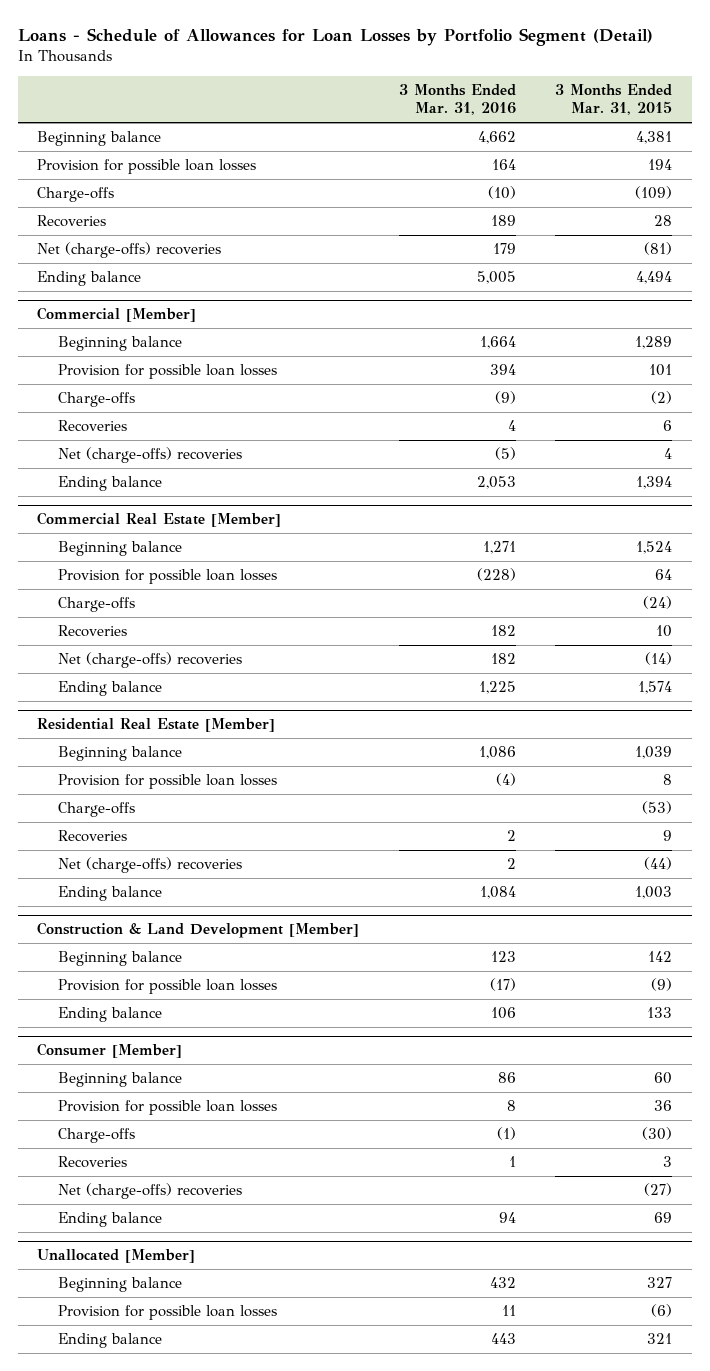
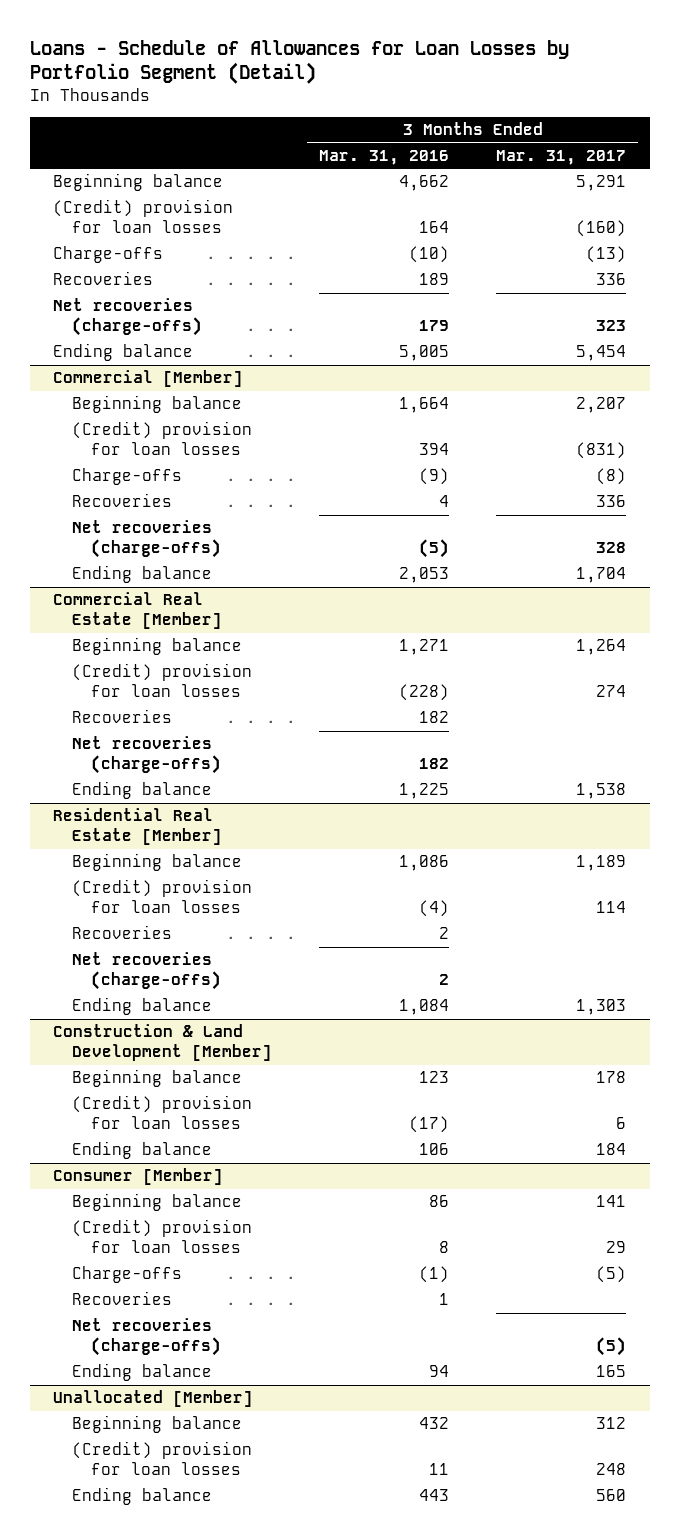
[555,83,673,116] 3 Months Ended Mar. 31, 2015 -> none
none -> [496,149,627,165] Mar. 31, 2017
[37,158,257,174] Provision for possible loan losses -> [53,199,234,234] (Credit) provision for loan losses
[37,241,222,258] Net (charge-offs) recoveries -> [53,298,203,337] Net recoveries (charge-offs)
[57,363,277,379] Provision for possible loan losses -> [72,421,253,456] (Credit) provision for loan losses
[57,446,242,463] Net (charge-offs) recoveries -> [72,520,221,559] Net recoveries (charge-offs)
[57,596,135,612] Charge-offs -> none
[57,568,277,584] Provision for possible loan losses -> [72,663,253,698] (Credit) provision for loan losses
[57,651,242,668] Net (charge-offs) recoveries -> [72,736,221,775] Net recoveries (charge-offs)
[57,801,135,817] Charge-offs -> none
[57,773,277,789] Provision for possible loan losses -> [72,879,253,914] (Credit) provision for loan losses
[57,856,242,873] Net (charge-offs) recoveries -> [72,952,221,991] Net recoveries (charge-offs)
[57,978,277,994] Provision for possible loan losses -> [72,1095,253,1130] (Credit) provision for loan losses
[57,1099,277,1115] Provision for possible loan losses -> [72,1219,253,1254] (Credit) provision for loan losses
[57,1182,242,1199] Net (charge-offs) recoveries -> [72,1318,221,1357] Net recoveries (charge-offs)
[57,1304,277,1320] Provision for possible loan losses -> [72,1441,253,1476] (Credit) provision for loan losses

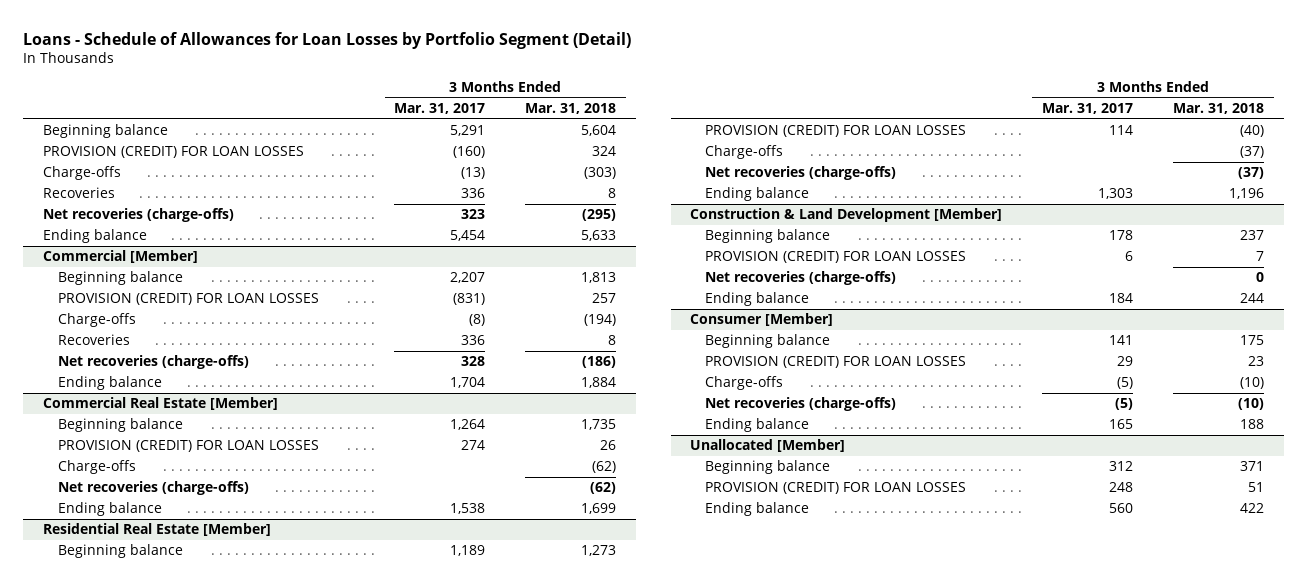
[319,149,450,165] Mar. 31, 2016 -> none
none -> [525,103,617,115] Mar. 31, 2018
[53,199,234,234] (Credit) provision for loan losses -> [42,146,304,159] PROVISION (CREDIT) FOR LOAN LOSSES
[72,421,253,456] (Credit) provision for loan losses -> [57,293,319,306] PROVISION (CREDIT) FOR LOAN LOSSES
[72,709,173,724] Recoveries -> none
[72,663,253,698] (Credit) provision for loan losses -> [57,440,319,453] PROVISION (CREDIT) FOR LOAN LOSSES
none -> [57,460,136,475] Charge-offs
[72,925,173,940] Recoveries -> none
[72,879,253,914] (Credit) provision for loan losses -> [705,125,967,138] PROVISION (CREDIT) FOR LOAN LOSSES
none -> [705,145,784,160] Charge-offs
[72,1095,253,1130] (Credit) provision for loan losses -> [705,251,967,264] PROVISION (CREDIT) FOR LOAN LOSSES
none -> [705,271,897,286] Net recoveries (charge-offs)
[72,1219,253,1254] (Credit) provision for loan losses -> [705,356,967,369] PROVISION (CREDIT) FOR LOAN LOSSES
[72,1291,173,1306] Recoveries -> none
[72,1441,253,1476] (Credit) provision for loan losses -> [705,482,967,495] PROVISION (CREDIT) FOR LOAN LOSSES

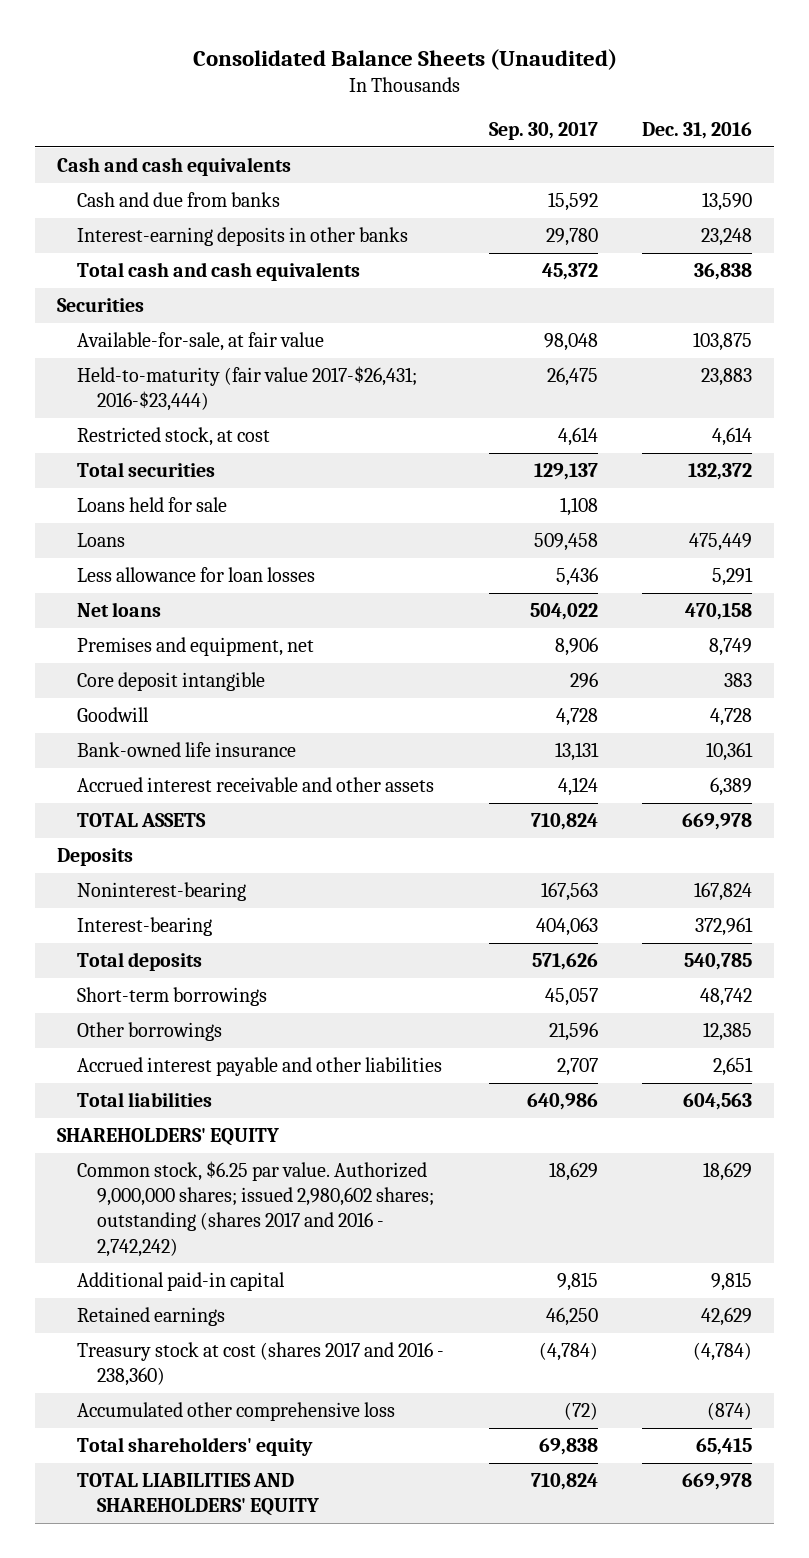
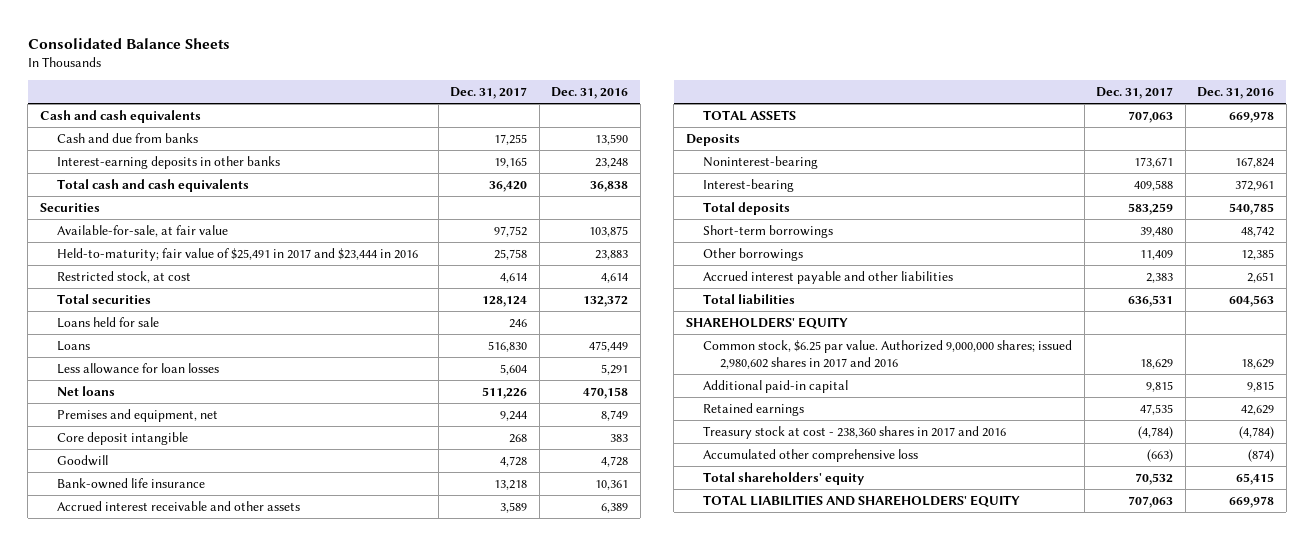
[192,48,617,70] Consolidated Balance Sheets (Unaudited) -> [27,37,230,49] Consolidated Balance Sheets
[488,122,598,141] Sep. 30, 2017 -> none
none -> [450,87,528,100] Dec. 31, 2017
[77,366,418,412] Held-to-maturity (fair value 2017-$26,431; 2016-$23,444) -> [57,247,419,261] Held-to-maturity; fair value of $25,491 in 2017 and $23,444 in 2016
[77,1161,435,1257] Common stock, $6.25 par value. Authorized 9,000,000 shares; issued 2,980,602 shares; outstanding (shares 2017 and 2016 - 2,742,242) -> [703,339,1073,369] Common stock, $6.25 par value. Authorized 9,000,000 shares; issued 2,980,602 shares in 2017 and 2016
[77,1342,445,1387] Treasury stock at cost (shares 2017 and 2016 - 238,360) -> [703,425,1007,439] Treasury stock at cost - 238,360 shares in 2017 and 2016

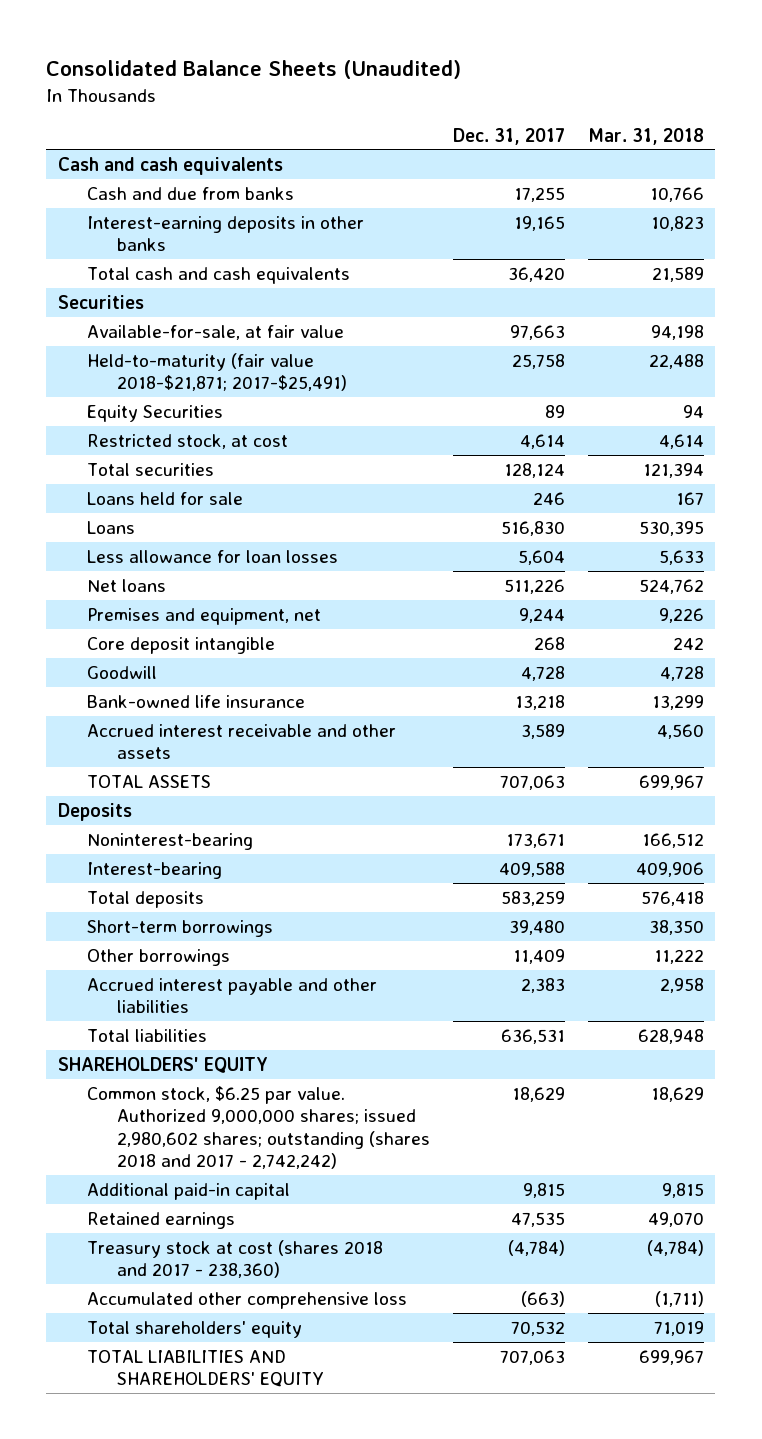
[27,37,230,49] Consolidated Balance Sheets -> [46,59,462,79] Consolidated Balance Sheets (Unaudited)
[551,87,629,100] Dec. 31, 2016 -> none
none -> [587,127,704,145] Mar. 31, 2018
[494,225,528,237] 97,752 -> [509,324,565,340] 97,663
[57,247,419,261] Held-to-maturity; fair value of $25,491 in 2017 and $23,444 in 2016 -> [87,352,347,392] Held-to-maturity (fair value 2018-$21,871; 2017-$25,491)
none -> [87,404,224,422] Equity Securities
[703,339,1073,369] Common stock, $6.25 par value. Authorized 9,000,000 shares; issued 2,980,602 shares in 2017 and 2016 -> [87,1085,430,1170] Common stock, $6.25 par value. Authorized 9,000,000 shares; issued 2,980,602 shares; outstanding (shares 2018 and 2017 - 2,742,242)
[703,425,1007,439] Treasury stock at cost - 238,360 shares in 2017 and 2016 -> [87,1239,384,1279] Treasury stock at cost (shares 2018 and 2017 - 238,360)

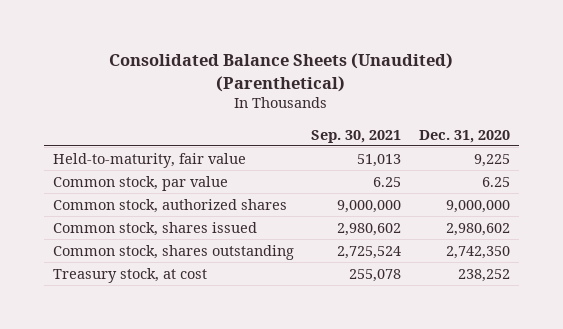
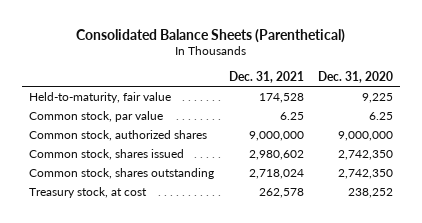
[109,53,454,92] Consolidated Balance Sheets (Unaudited) (Parenthetical) -> [76,28,346,43] Consolidated Balance Sheets (Parenthetical)
[311,129,402,143] Sep. 30, 2021 -> none
none -> [228,70,304,83] Dec. 31, 2021
[446,222,511,236] 2,980,602 -> [338,149,394,160] 2,742,350

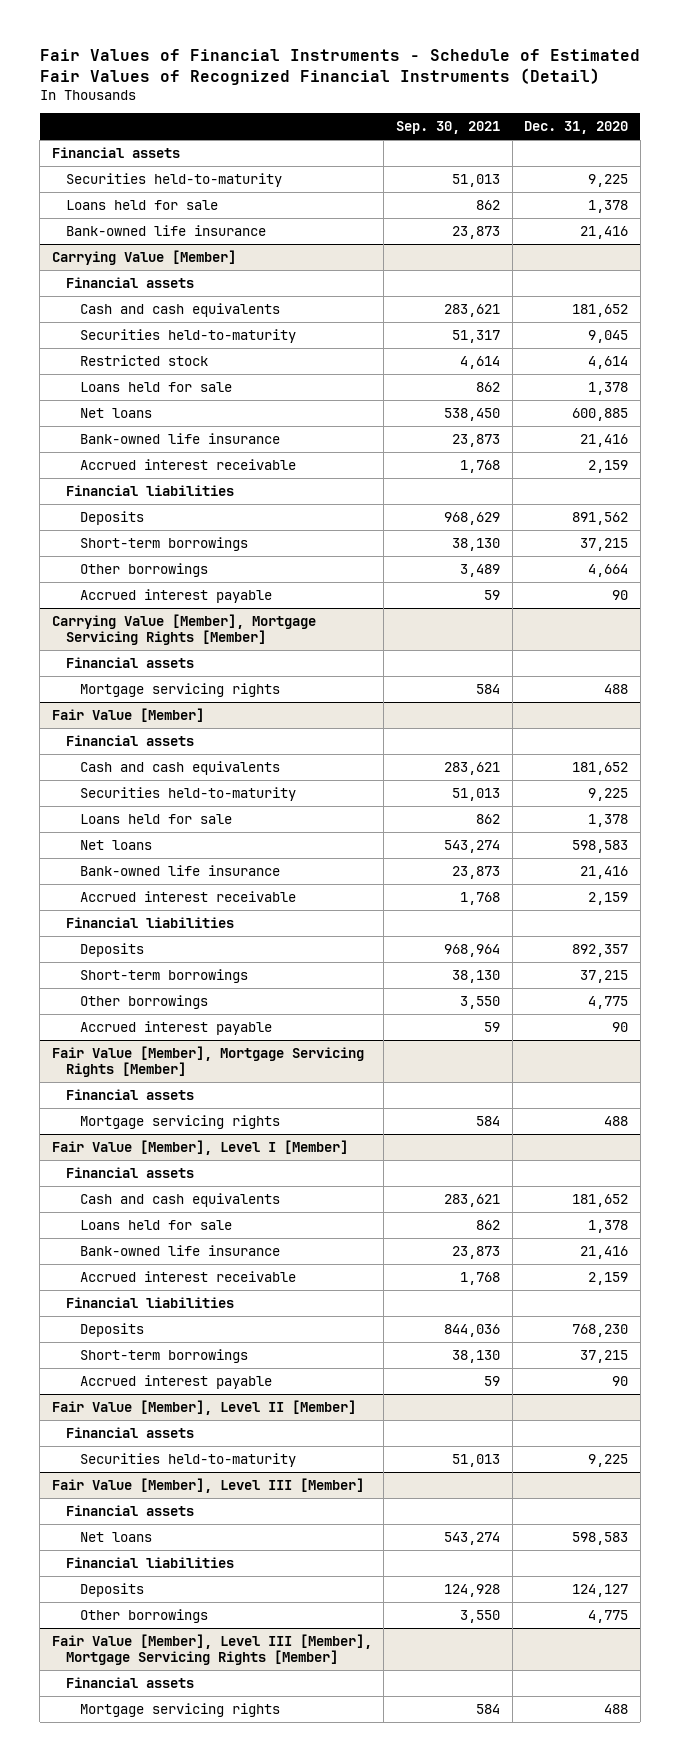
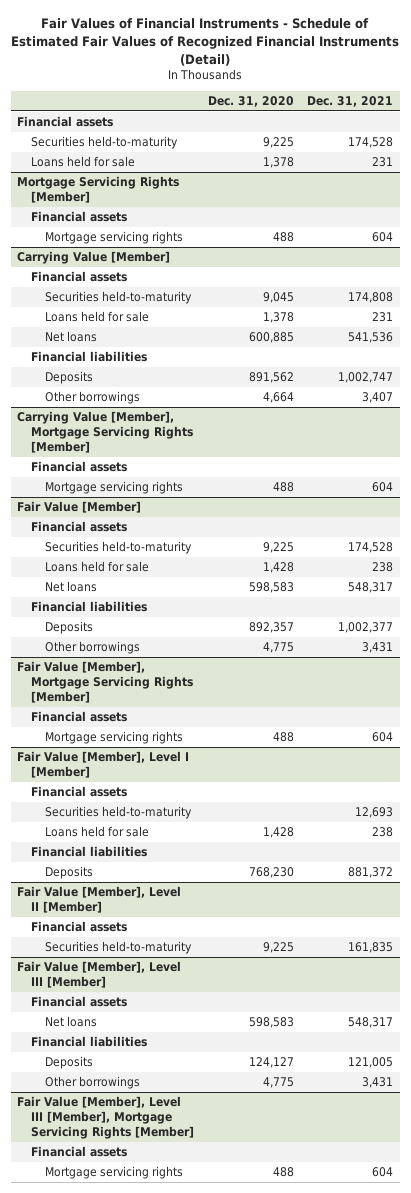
[396,121,501,135] Sep. 30, 2021 -> none
none -> [307,95,394,107] Dec. 31, 2021
[65,224,266,236] Bank-owned life insurance -> none
none -> [17,176,180,204] Mortgage Servicing Rights [Member]
none -> [31,211,128,223] Financial assets
none -> [44,231,183,245] Mortgage servicing rights
[79,302,280,317] Cash and cash equivalents -> none
[79,354,208,366] Restricted stock -> none
[79,432,280,444] Bank-owned life insurance -> none
[79,458,296,470] Accrued interest receivable -> none
[79,536,248,551] Short-term borrowings -> none
[79,588,272,603] Accrued interest payable -> none
[79,760,280,775] Cash and cash equivalents -> none
[588,813,629,827] 1,378 -> [262,562,294,574] 1,428
[79,864,280,876] Bank-owned life insurance -> none
[79,890,296,902] Accrued interest receivable -> none
[79,968,248,983] Short-term borrowings -> none
[79,1020,272,1035] Accrued interest payable -> none
[79,1192,280,1207] Cash and cash equivalents -> none
[79,1244,280,1256] Bank-owned life insurance -> none
[79,1270,296,1282] Accrued interest receivable -> none
none -> [44,806,192,820] Securities held-to-maturity
[588,1219,629,1233] 1,378 -> [262,827,294,839] 1,428
[79,1348,248,1363] Short-term borrowings -> none
[79,1374,272,1389] Accrued interest payable -> none

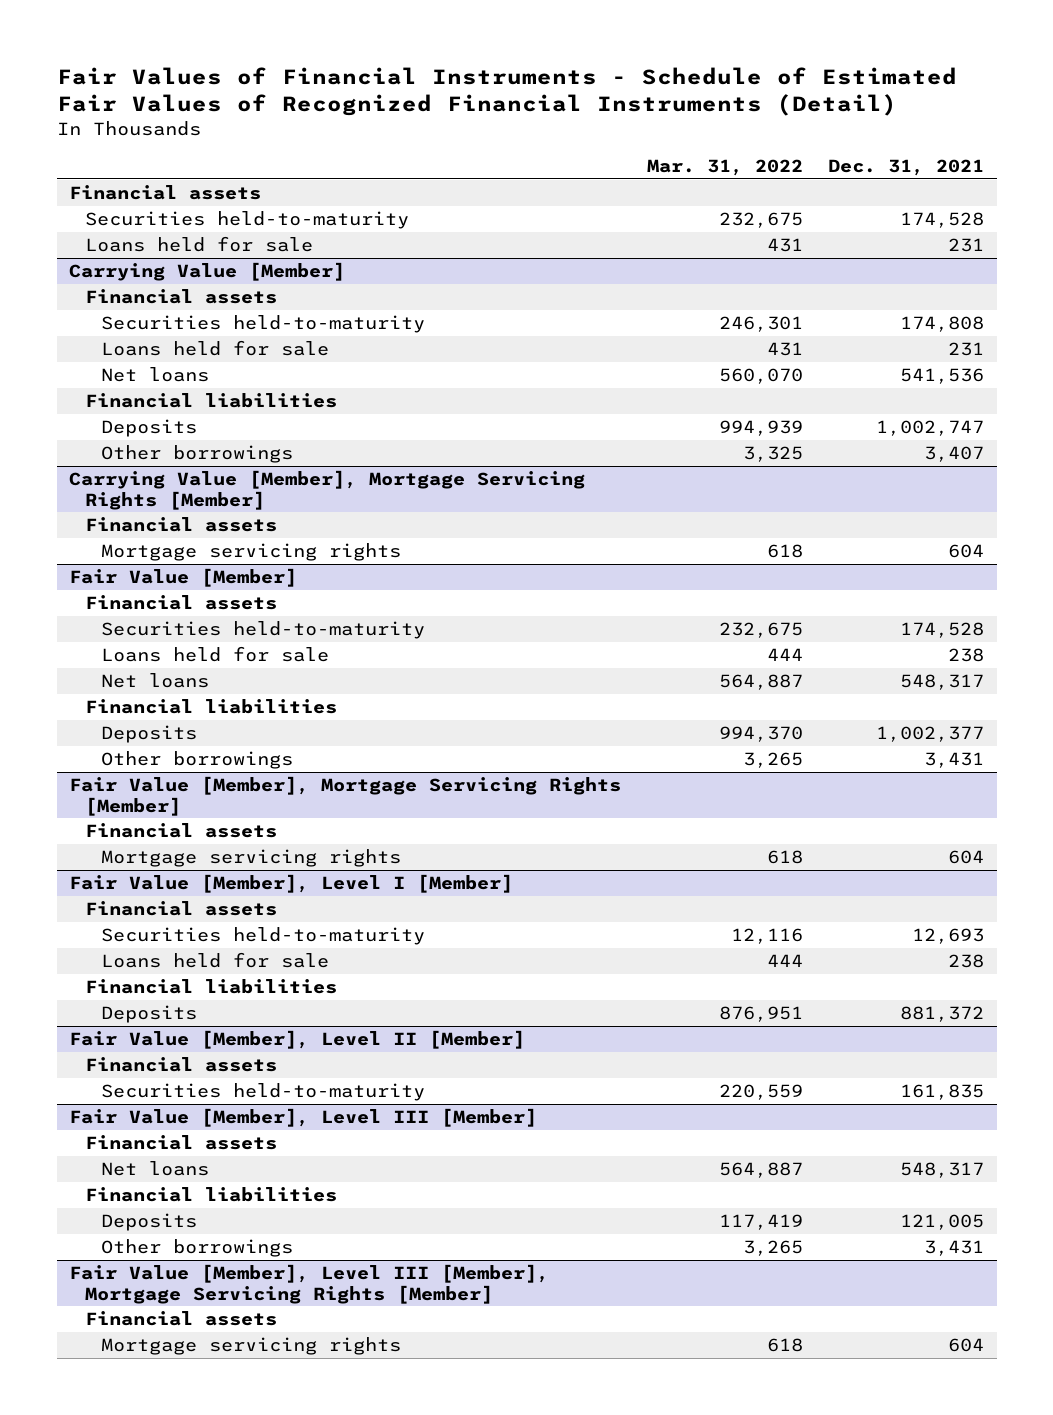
[207,95,294,107] Dec. 31, 2020 -> none
none -> [646,158,803,176] Mar. 31, 2022
[17,176,180,204] Mortgage Servicing Rights [Member] -> none
[31,211,128,223] Financial assets -> none
[44,231,183,245] Mortgage servicing rights -> none

